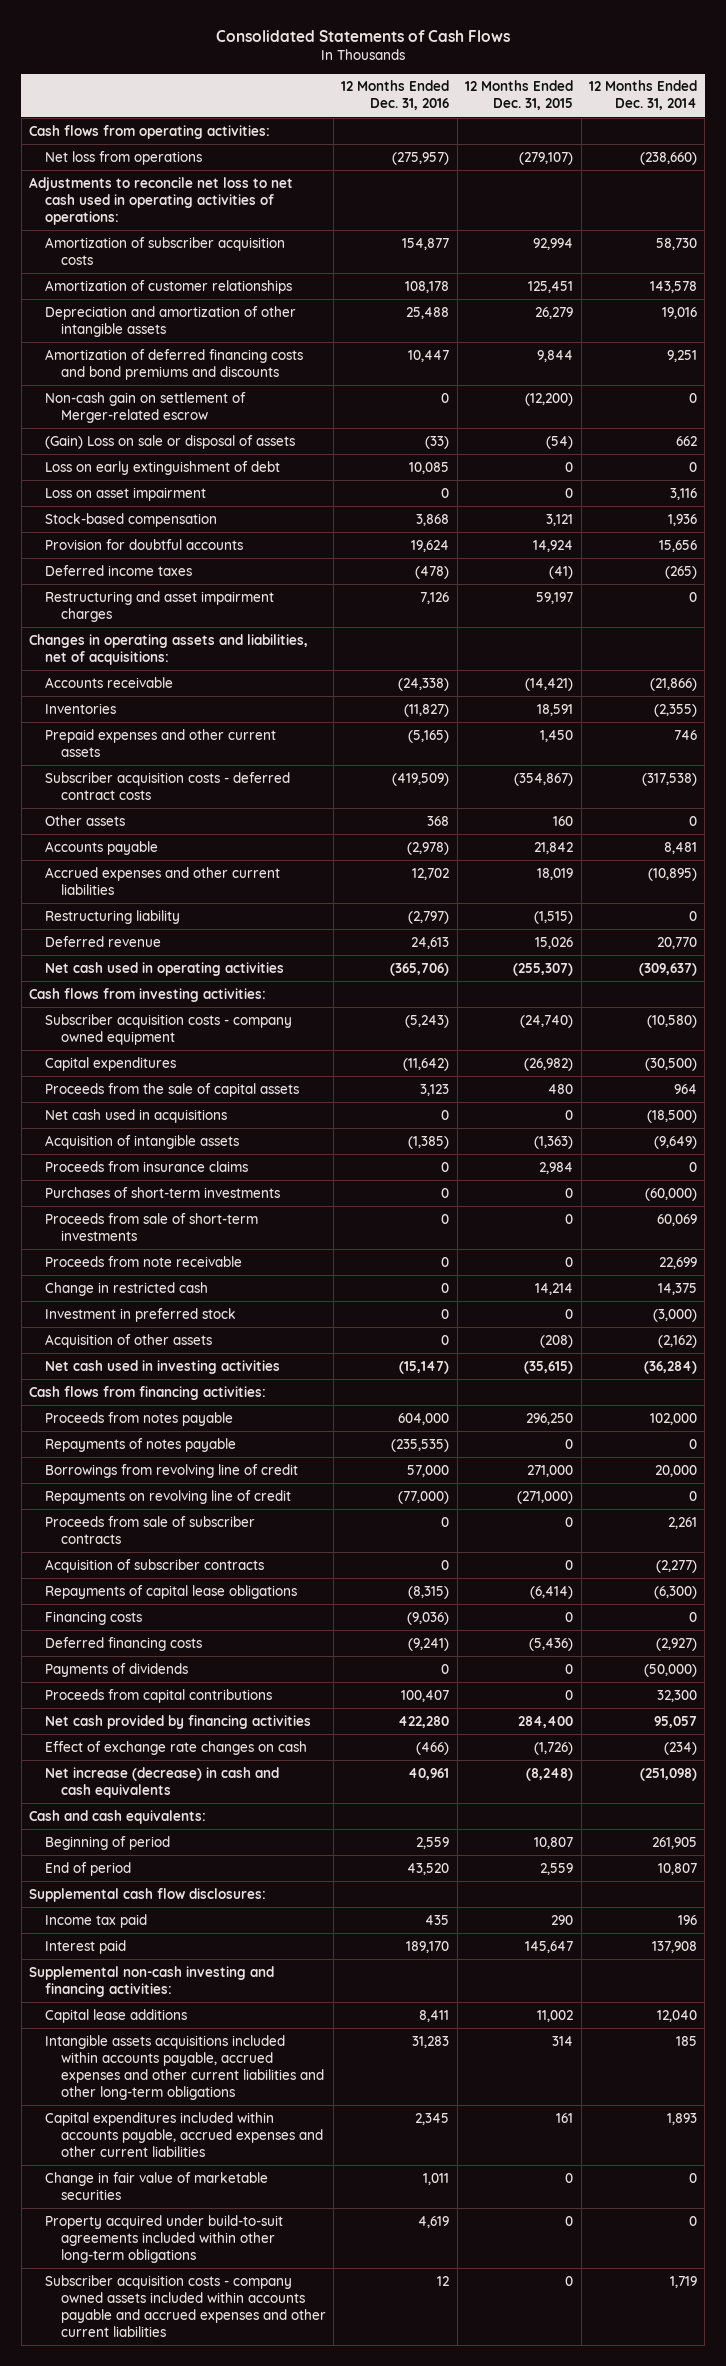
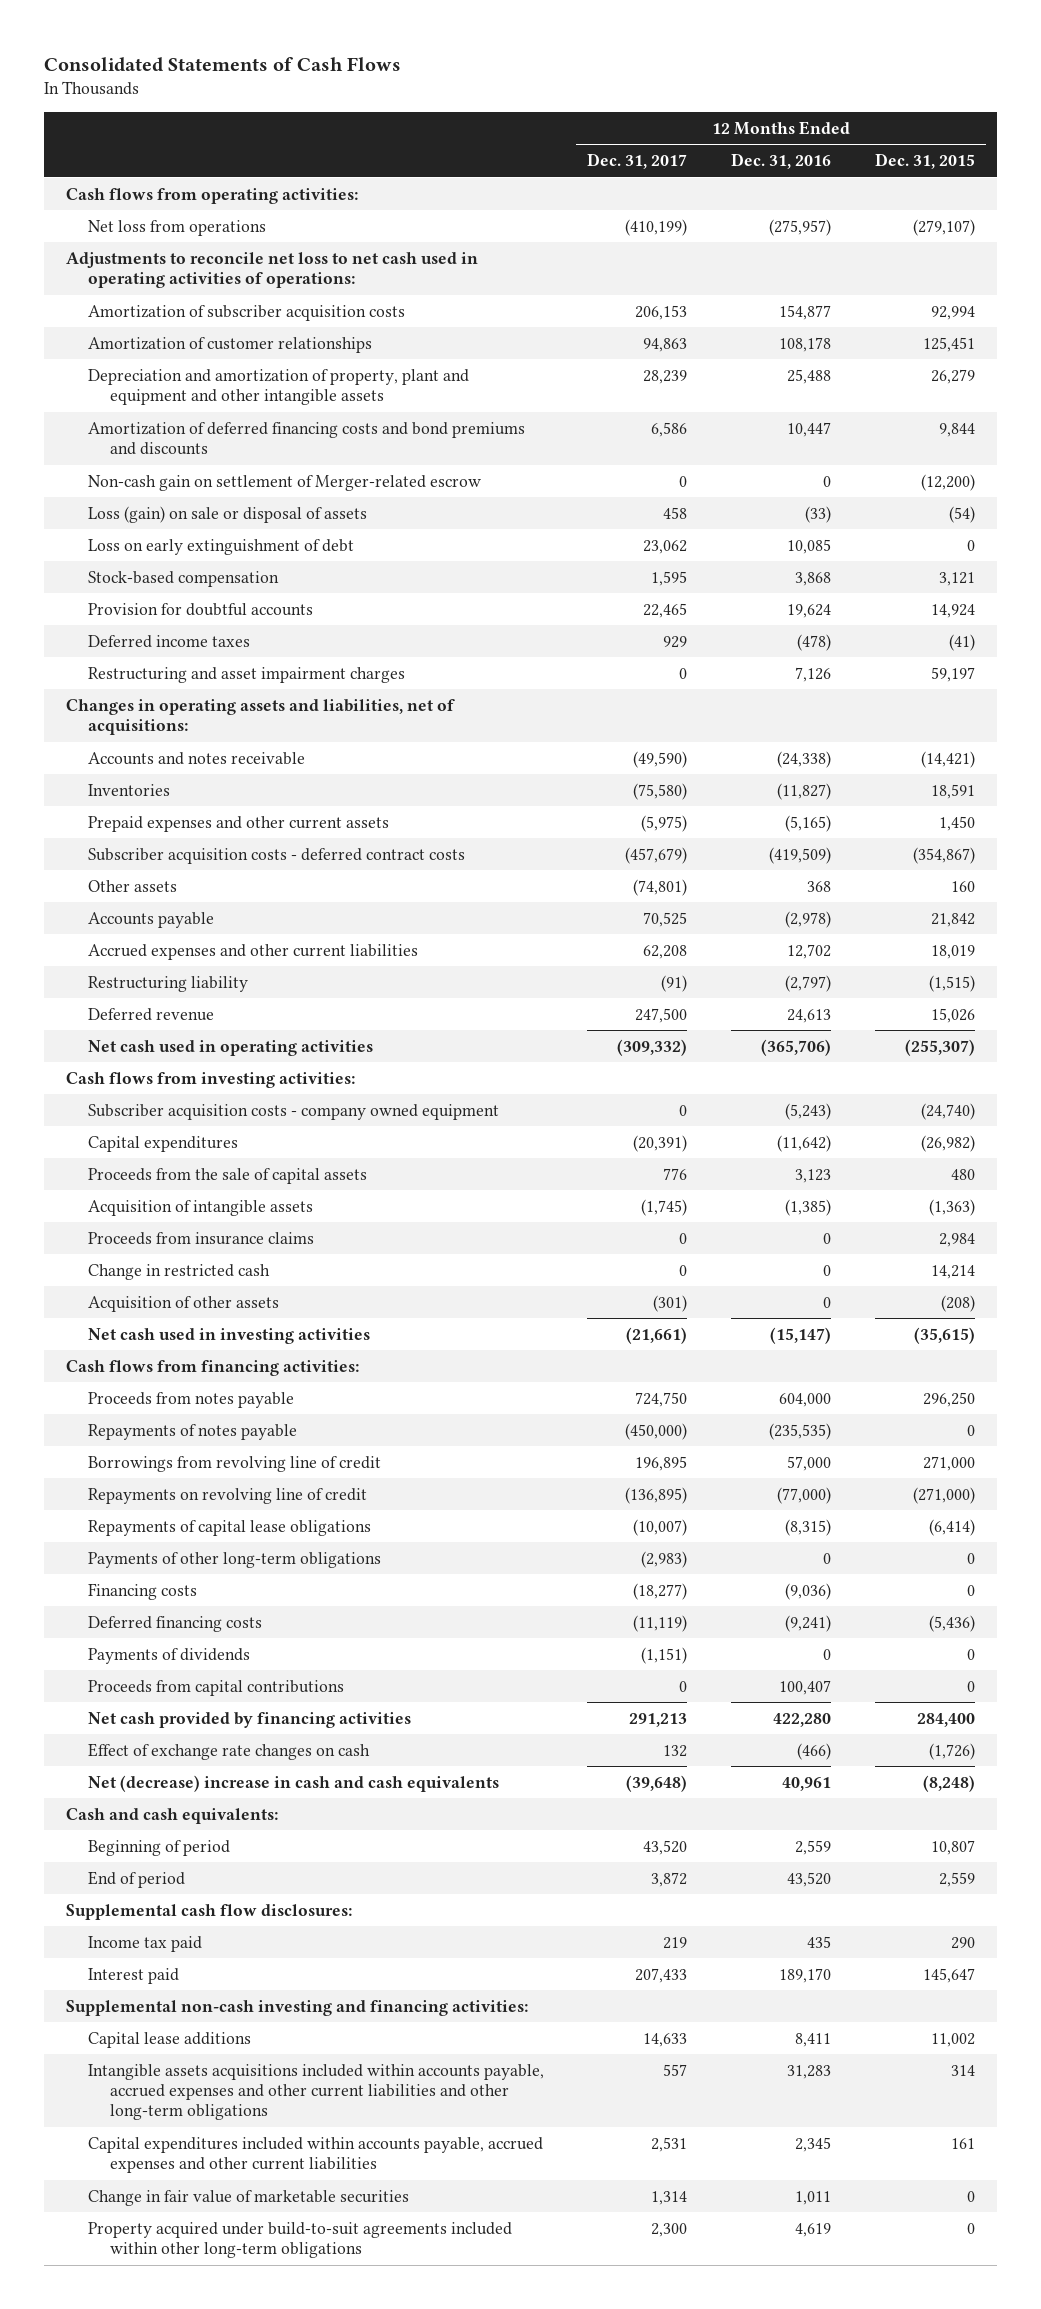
[588,80,697,111] 12 Months Ended Dec. 31, 2014 -> none
none -> [587,153,688,170] Dec. 31, 2017
[44,305,296,337] Depreciation and amortization of other intangible assets -> [87,368,469,406] Depreciation and amortization of property, plant and equipment and other intangible assets
[44,434,295,449] (Gain) Loss on sale or disposal of assets -> [87,505,367,523] Loss (gain) on sale or disposal of assets
[44,486,206,501] Loss on asset impairment -> none
[44,676,173,688] Accounts receivable -> [87,751,305,765] Accounts and notes receivable
[44,1108,227,1123] Net cash used in acquisitions -> none
[44,1186,280,1198] Purchases of short-term investments -> none
[44,1212,258,1241] Proceeds from sale of short-term investments -> none
[44,1255,242,1267] Proceeds from note receivable -> none
[44,1307,236,1322] Investment in preferred stock -> none
[44,1515,255,1544] Proceeds from sale of subscriber contracts -> none
[44,1558,264,1573] Acquisition of subscriber contracts -> none
none -> [87,1551,381,1568] Payments of other long-term obligations
[44,1766,279,1798] Net increase (decrease) in cash and cash equivalents -> [87,1774,499,1792] Net (decrease) increase in cash and cash equivalents
[44,2274,326,2337] Subscriber acquisition costs - company owned assets included within accounts payable and accrued expenses and other current liabilities -> none

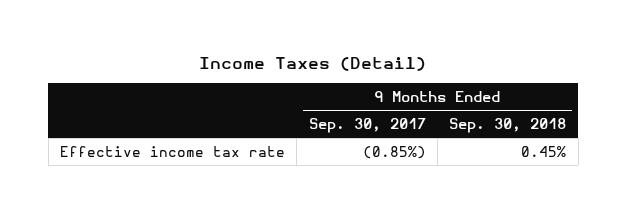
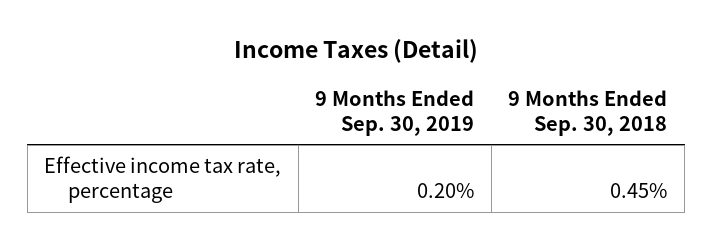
[308,117,426,133] Sep. 30, 2017 -> none
none -> [315,89,475,137] 9 Months Ended Sep. 30, 2019
[59,145,285,157] Effective income tax rate -> [44,155,282,204] Effective income tax rate, percentage

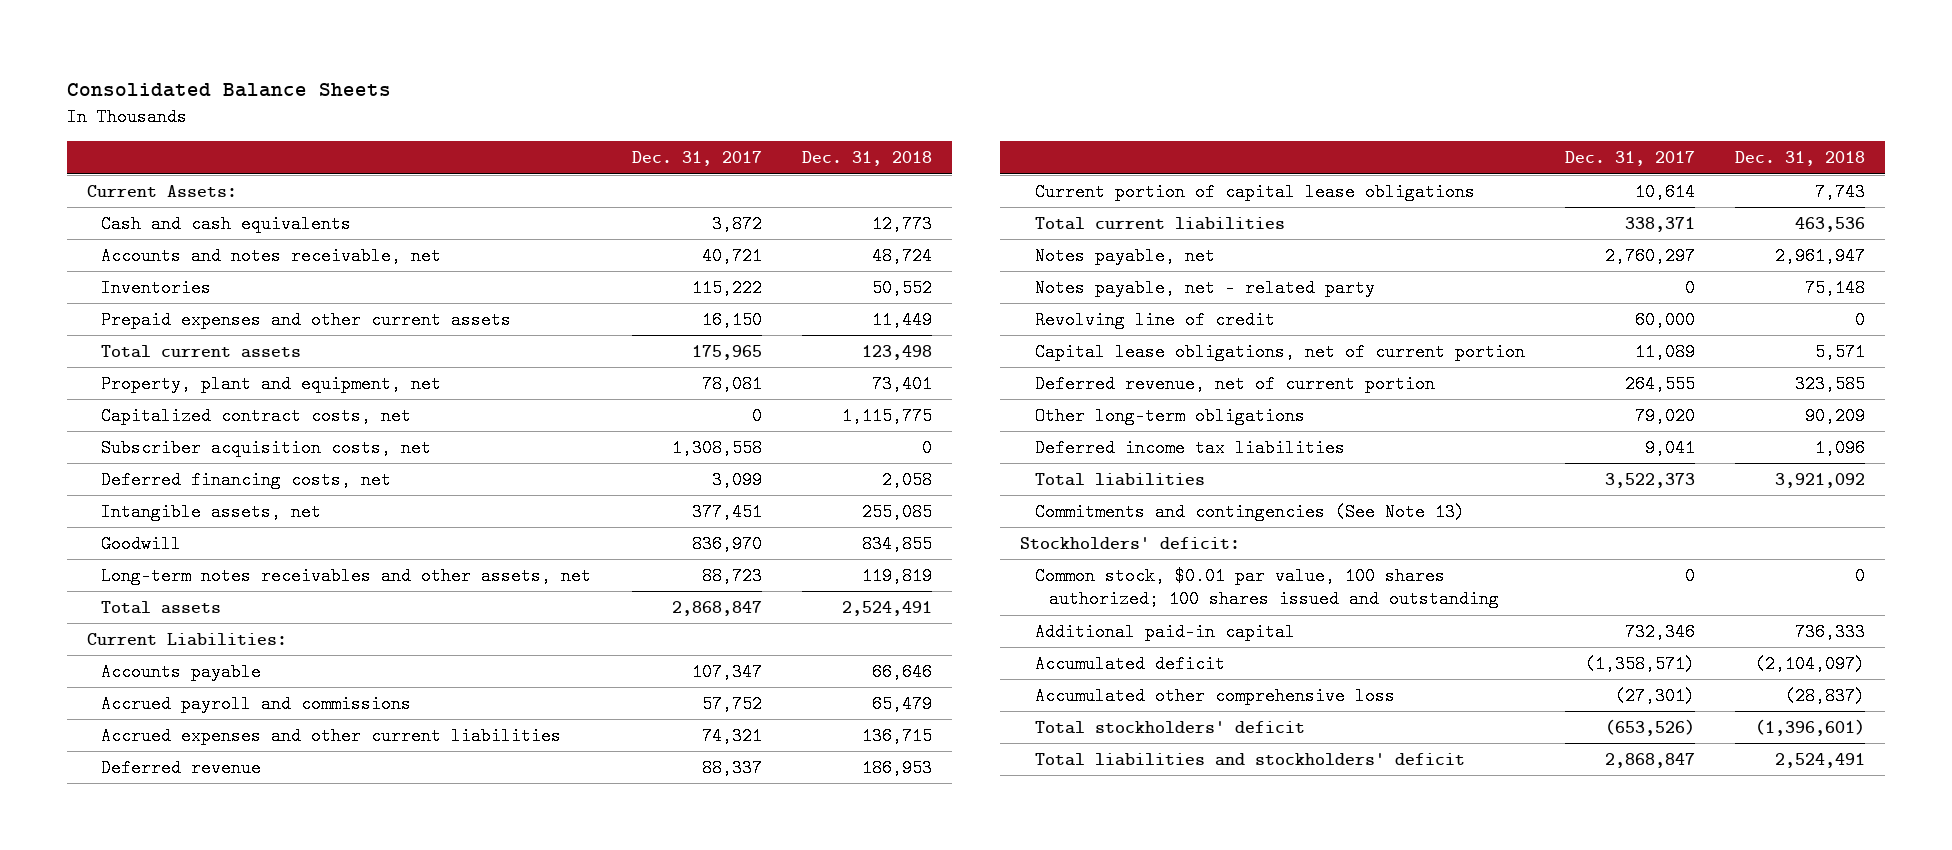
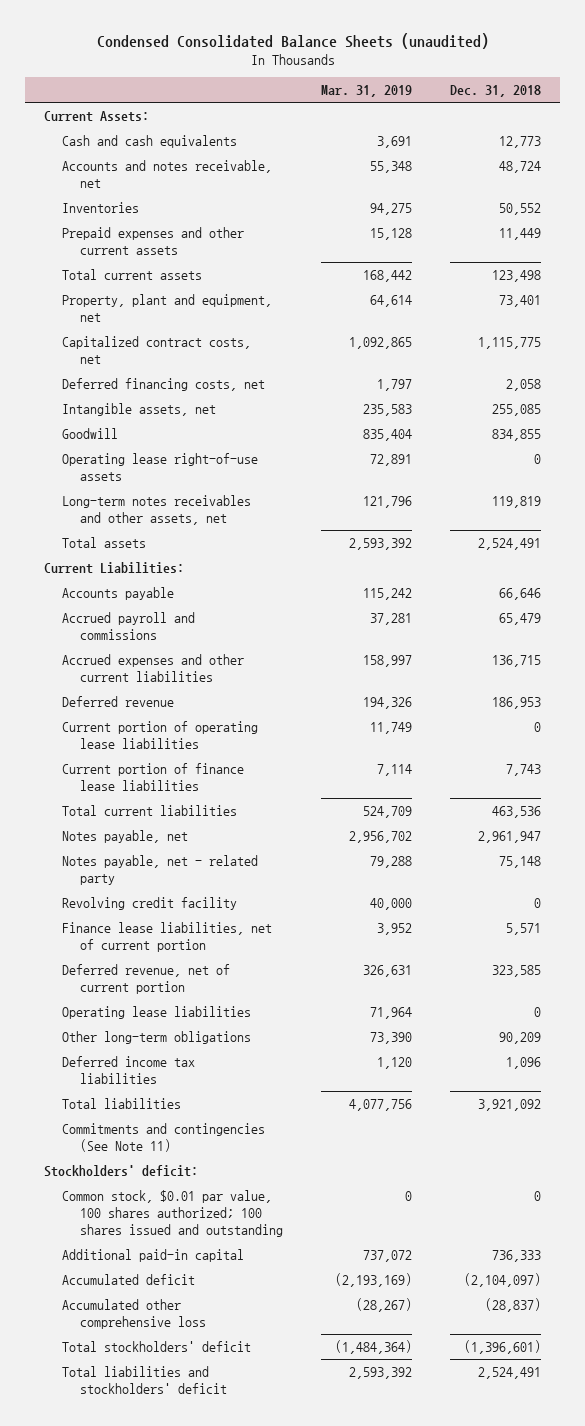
[66,83,391,98] Consolidated Balance Sheets -> [96,33,489,50] Condensed Consolidated Balance Sheets (unaudited)
[631,151,762,167] Dec. 31, 2017 -> none
none -> [321,85,413,98] Mar. 31, 2019
[101,438,432,457] Subscriber acquisition costs, net -> none
none -> [62,452,259,481] Operating lease right-of-use assets
none -> [62,720,259,749] Current portion of operating lease liabilities
[1034,182,1475,201] Current portion of capital lease obligations -> [62,762,245,791] Current portion of finance lease liabilities
[1034,310,1275,329] Revolving line of credit -> [62,896,238,910] Revolving credit facility
[1034,342,1525,361] Capital lease obligations, net of current portion -> [62,921,273,952] Finance lease liabilities, net of current portion
none -> [62,1005,252,1019] Operating lease liabilities
[1034,502,1465,521] Commitments and contingencies (See Note 13) -> [62,1122,266,1152] Commitments and contingencies (See Note 11)

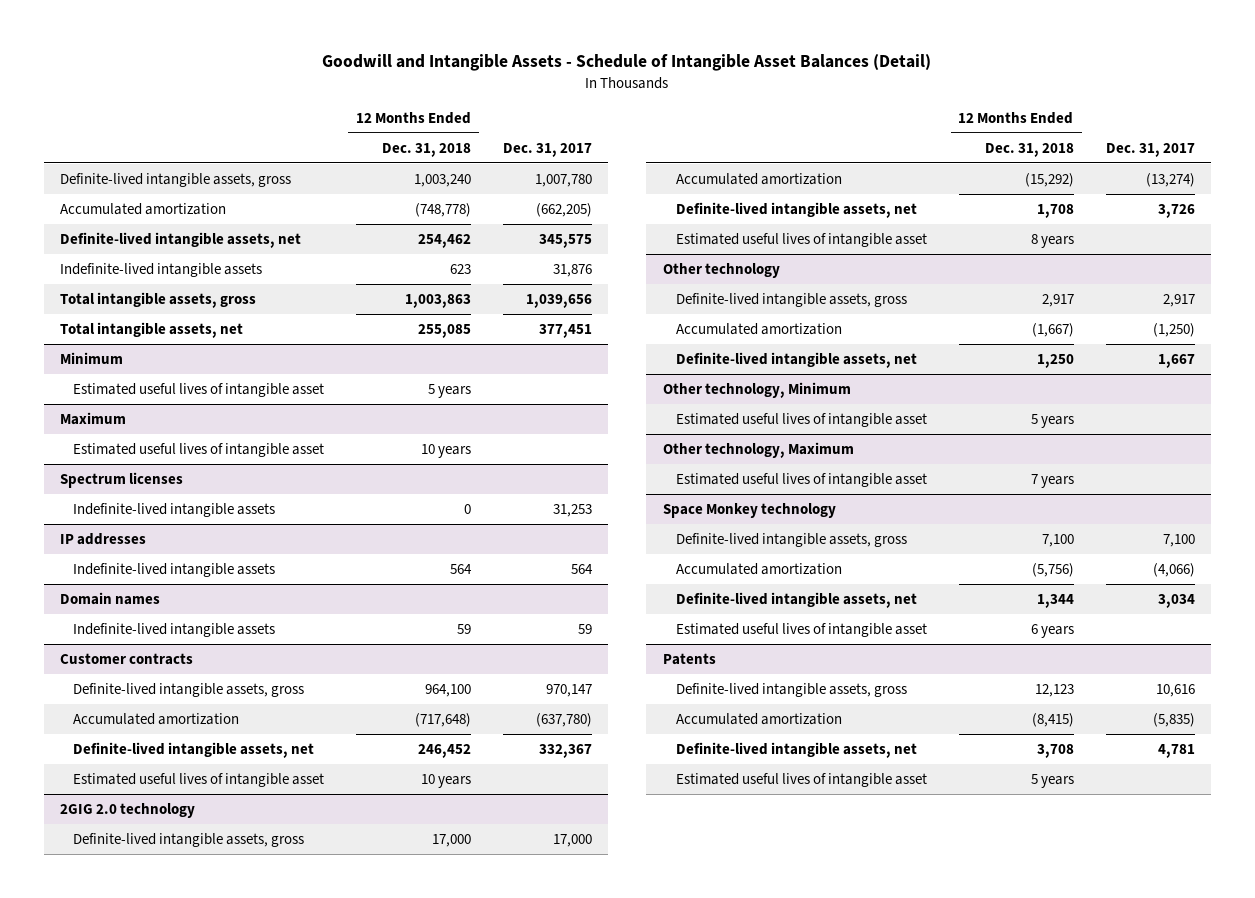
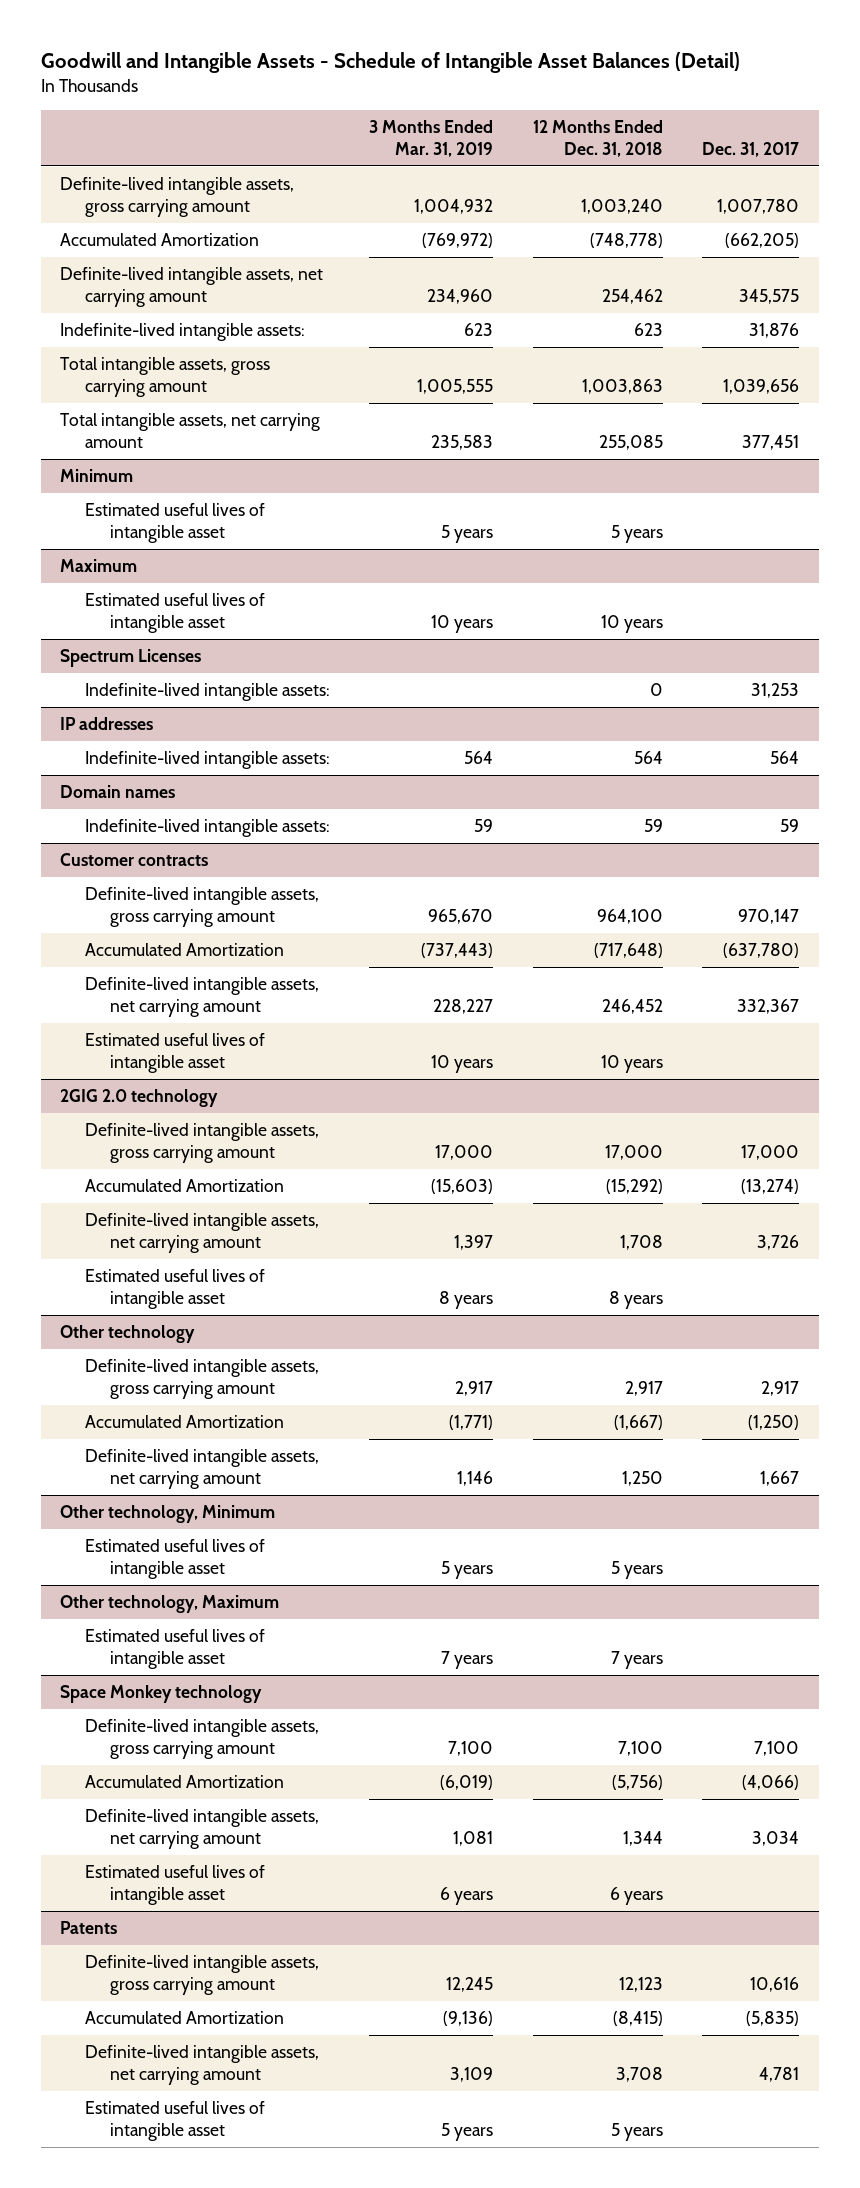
none -> [369,119,494,158] 3 Months Ended Mar. 31, 2019
[59,172,291,187] Definite-lived intangible assets, gross -> [60,176,295,218] Definite-lived intangible assets, gross carrying amount
[59,202,226,215] Accumulated amortization -> [60,232,260,246] Accumulated Amortization
[59,231,301,248] Definite-lived intangible assets, net -> [60,266,324,308] Definite-lived intangible assets, net carrying amount
[59,262,262,277] Indefinite-lived intangible assets -> [60,322,306,341] Indefinite-lived intangible assets:
[59,291,256,308] Total intangible assets, gross -> [60,356,271,398] Total intangible assets, gross carrying amount
[59,321,243,338] Total intangible assets, net -> [60,412,321,449] Total intangible assets, net carrying amount
[59,471,183,488] Spectrum licenses -> [60,648,202,667] Spectrum Licenses
[72,502,275,517] Indefinite-lived intangible assets -> [85,682,331,701] Indefinite-lived intangible assets:
[72,562,275,577] Indefinite-lived intangible assets -> [85,750,331,769] Indefinite-lived intangible assets:
[72,622,275,637] Indefinite-lived intangible assets -> [85,818,331,837] Indefinite-lived intangible assets:
[72,682,304,697] Definite-lived intangible assets, gross -> [85,886,320,928] Definite-lived intangible assets, gross carrying amount
[72,712,239,725] Accumulated amortization -> [85,942,285,956] Accumulated Amortization
[72,741,314,758] Definite-lived intangible assets, net -> [85,976,320,1018] Definite-lived intangible assets, net carrying amount
[72,832,304,847] Definite-lived intangible assets, gross -> [85,1122,320,1164] Definite-lived intangible assets, gross carrying amount
[675,172,842,185] Accumulated amortization -> [85,1178,285,1192] Accumulated Amortization
[675,201,917,218] Definite-lived intangible assets, net -> [85,1212,320,1254] Definite-lived intangible assets, net carrying amount
[675,292,907,307] Definite-lived intangible assets, gross -> [85,1358,320,1400] Definite-lived intangible assets, gross carrying amount
[675,322,842,335] Accumulated amortization -> [85,1414,285,1428] Accumulated Amortization
[675,351,917,368] Definite-lived intangible assets, net -> [85,1448,320,1490] Definite-lived intangible assets, net carrying amount
[675,532,907,547] Definite-lived intangible assets, gross -> [85,1718,320,1760] Definite-lived intangible assets, gross carrying amount
[675,562,842,575] Accumulated amortization -> [85,1774,285,1788] Accumulated Amortization
[675,591,917,608] Definite-lived intangible assets, net -> [85,1808,320,1850] Definite-lived intangible assets, net carrying amount
[675,682,907,697] Definite-lived intangible assets, gross -> [85,1954,320,1996] Definite-lived intangible assets, gross carrying amount
[675,712,842,725] Accumulated amortization -> [85,2010,285,2024] Accumulated Amortization
[675,741,917,758] Definite-lived intangible assets, net -> [85,2044,320,2086] Definite-lived intangible assets, net carrying amount

